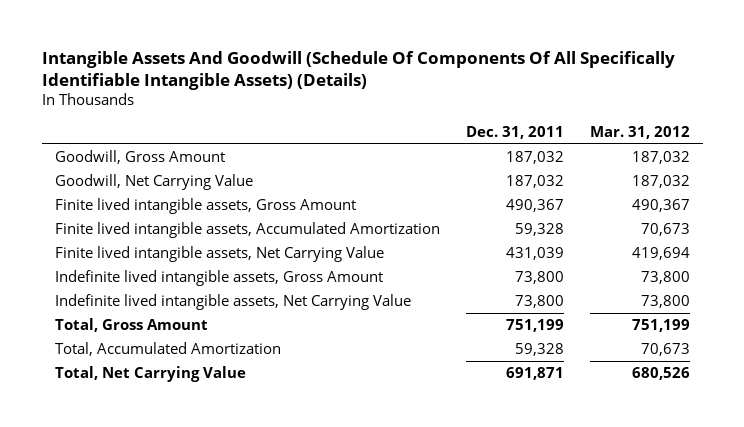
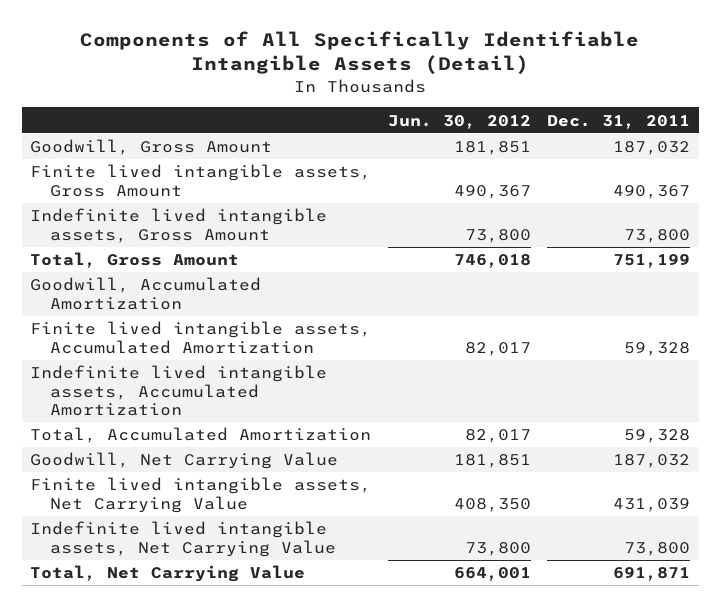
[41,50,675,91] Intangible Assets And Goodwill (Schedule Of Components Of All Specifically Identifiable Intangible Assets) (Details) -> [80,31,640,75] Components of All Specifically Identifiable Intangible Assets (Detail)
[589,125,690,139] Mar. 31, 2012 -> none
none -> [387,114,531,129] Jun. 30, 2012
none -> [30,277,262,310] Goodwill, Accumulated Amortization
[54,222,440,239] Finite lived intangible assets, Accumulated Amortization -> [30,321,372,354] Finite lived intangible assets, Accumulated Amortization
none -> [30,365,328,417] Indefinite lived intangible assets, Accumulated Amortization
[54,174,253,191] Goodwill, Net Carrying Value -> [30,452,339,470] Goodwill, Net Carrying Value
[54,246,384,263] Finite lived intangible assets, Net Carrying Value -> [30,477,372,513] Finite lived intangible assets, Net Carrying Value
[54,294,411,311] Indefinite lived intangible assets, Net Carrying Value -> [30,521,337,557] Indefinite lived intangible assets, Net Carrying Value

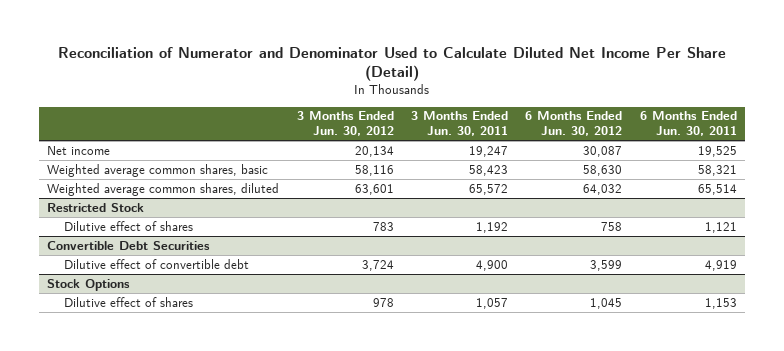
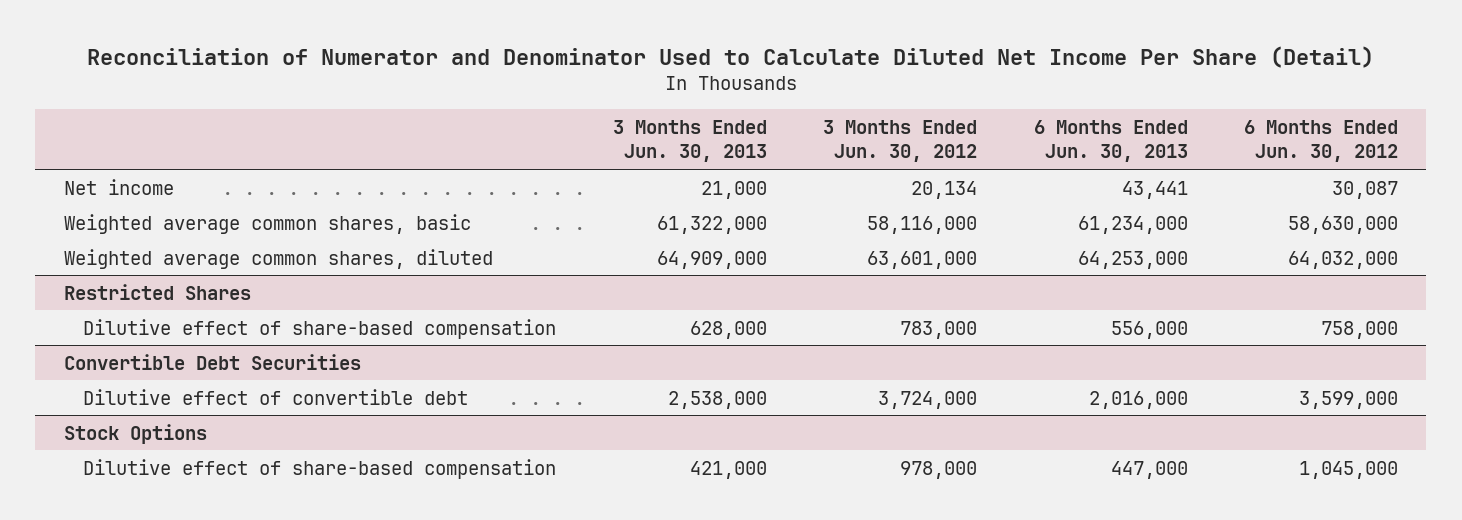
[411,111,509,137] 3 Months Ended Jun. 30, 2011 -> none
[639,111,737,137] 6 Months Ended Jun. 30, 2011 -> none
none -> [612,119,767,163] 3 Months Ended Jun. 30, 2013
none -> [1033,119,1188,163] 6 Months Ended Jun. 30, 2013
[47,202,145,212] Restricted Stock -> none
[354,164,394,176] 58,116 -> [867,215,978,234] 58,116,000
[583,164,623,176] 58,630 -> [1288,215,1399,234] 58,630,000
[354,183,394,195] 63,601 -> [867,250,978,269] 63,601,000
[583,183,623,195] 64,032 -> [1288,250,1399,269] 64,032,000
none -> [63,283,251,300] Restricted Shares
[64,220,194,231] Dilutive effect of shares -> [83,318,557,339] Dilutive effect of share-based compensation
[372,221,394,231] 783 -> [900,320,978,339] 783,000
[601,221,623,231] 758 -> [1321,320,1399,339] 758,000
[361,259,394,271] 3,724 -> [878,390,978,409] 3,724,000
[590,259,623,271] 3,599 -> [1299,390,1399,409] 3,599,000
[64,296,194,307] Dilutive effect of shares -> [83,458,557,479] Dilutive effect of share-based compensation
[372,297,394,307] 978 -> [900,460,978,479] 978,000
[590,297,623,309] 1,045 -> [1299,460,1399,479] 1,045,000

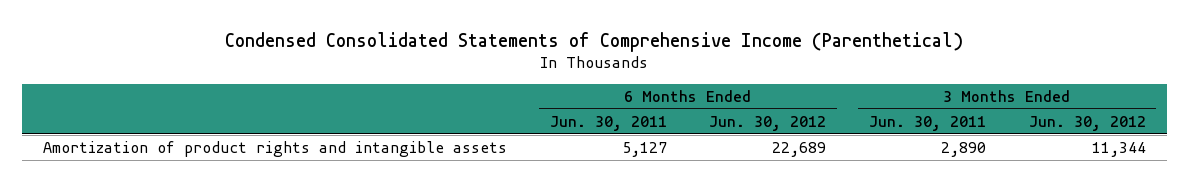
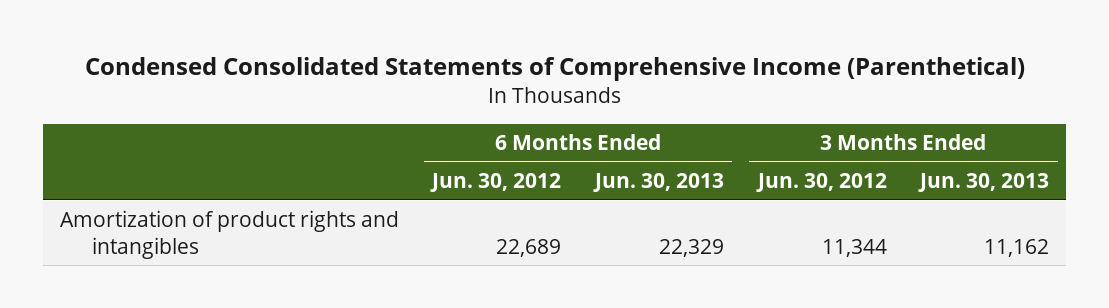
[549,115,667,131] Jun. 30, 2011 -> none
[868,115,986,131] Jun. 30, 2011 -> none
none -> [593,173,725,193] Jun. 30, 2013
none -> [918,173,1050,193] Jun. 30, 2013
[43,140,508,157] Amortization of product rights and intangible assets -> [59,210,399,259] Amortization of product rights and intangibles

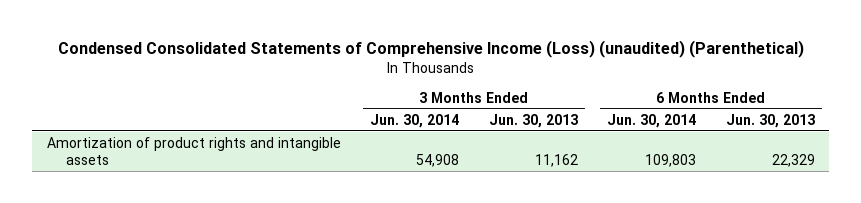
[84,57,1025,82] Condensed Consolidated Statements of Comprehensive Income (Parenthetical) -> [57,39,804,58] Condensed Consolidated Statements of Comprehensive Income (Loss) (unaudited) (Parenthetical)
[430,173,562,193] Jun. 30, 2012 -> none
[755,173,887,193] Jun. 30, 2012 -> none
none -> [370,113,460,128] Jun. 30, 2014
none -> [607,113,697,128] Jun. 30, 2014
[59,210,399,259] Amortization of product rights and intangibles -> [46,136,341,166] Amortization of product rights and intangible assets

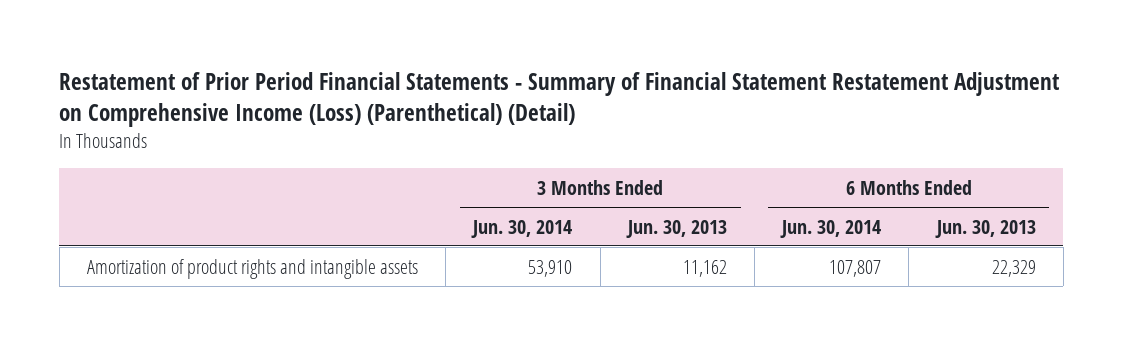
[57,39,804,58] Condensed Consolidated Statements of Comprehensive Income (Loss) (unaudited) (Parenthetical) -> [59,72,1060,128] Restatement of Prior Period Financial Statements - Summary of Financial Statement Restatement Adjustment on Comprehensive Income (Loss) (Parenthetical) (Detail)
[416,154,460,168] 54,908 -> [528,259,573,277] 53,910
[645,154,697,168] 109,803 -> [829,259,882,277] 107,807

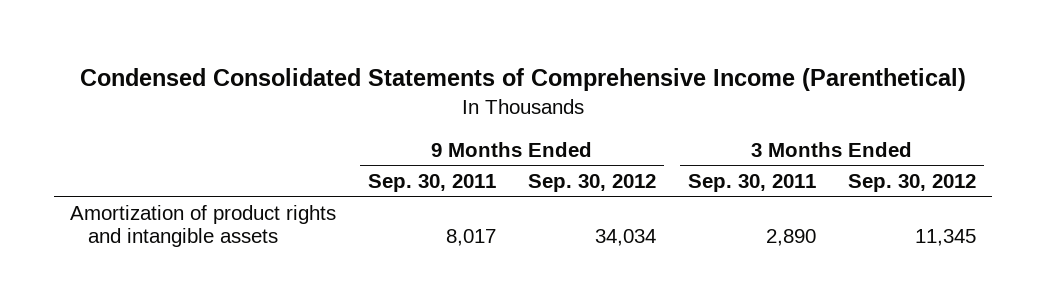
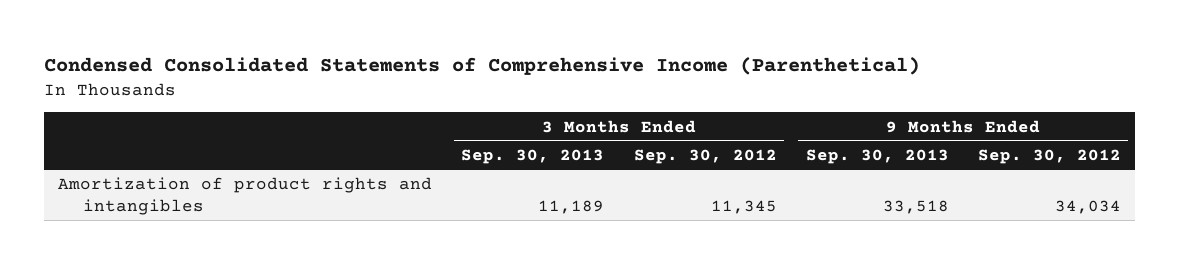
[368,173,497,192] Sep. 30, 2011 -> none
[688,173,817,192] Sep. 30, 2011 -> none
none -> [461,149,605,165] Sep. 30, 2013
none -> [805,149,949,165] Sep. 30, 2013
[70,204,337,248] Amortization of product rights and intangible assets -> [58,177,433,215] Amortization of product rights and intangibles

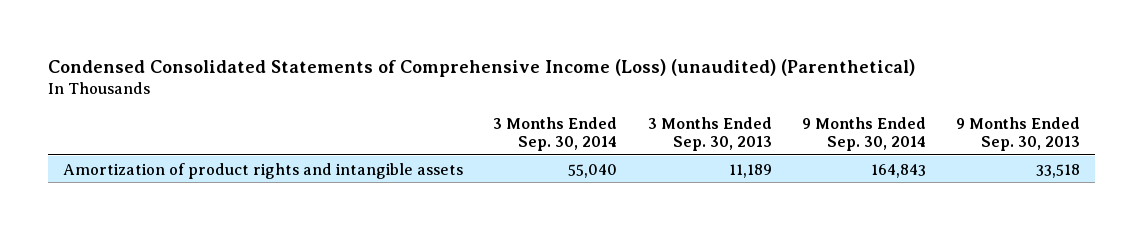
[43,56,920,75] Condensed Consolidated Statements of Comprehensive Income (Parenthetical) -> [48,58,916,77] Condensed Consolidated Statements of Comprehensive Income (Loss) (unaudited) (Parenthetical)
[633,149,777,165] Sep. 30, 2012 -> none
[977,149,1121,165] Sep. 30, 2012 -> none
none -> [493,116,618,152] 3 Months Ended Sep. 30, 2014
none -> [801,116,926,152] 9 Months Ended Sep. 30, 2014
[58,177,433,215] Amortization of product rights and intangibles -> [63,162,464,179] Amortization of product rights and intangible assets

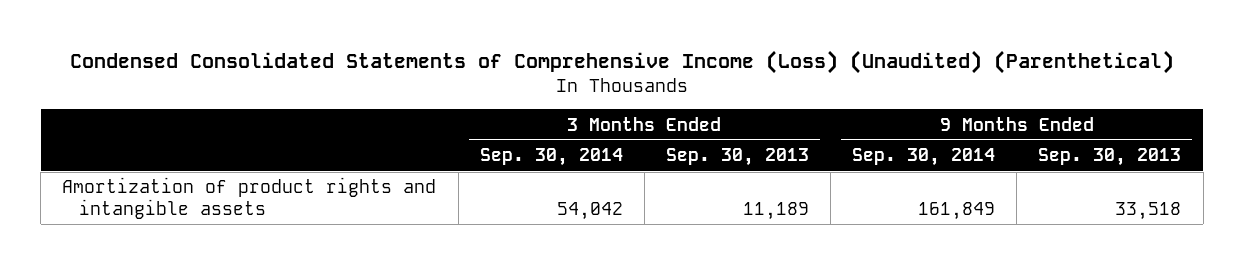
[48,58,916,77] Condensed Consolidated Statements of Comprehensive Income (Loss) (unaudited) (Parenthetical) -> [69,49,1174,74] Condensed Consolidated Statements of Comprehensive Income (Loss) (Unaudited) (Parenthetical)
[568,163,618,178] 55,040 -> [556,201,623,220] 54,042
[870,163,926,178] 164,843 -> [918,201,996,220] 161,849

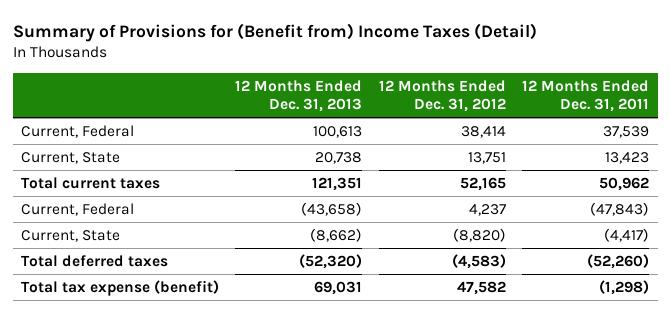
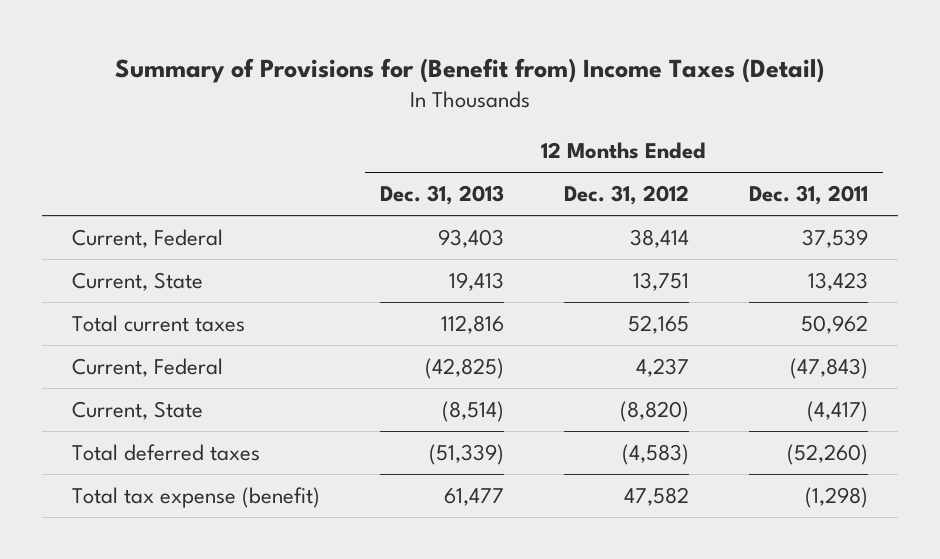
[313,126,363,139] 100,613 -> [437,228,504,248] 93,403
[315,152,363,165] 20,738 -> [448,271,504,291] 19,413
[312,177,363,192] 121,351 -> [440,314,504,334] 112,816
[301,202,363,217] (43,658) -> [424,357,504,379] (42,825)
[310,228,363,243] (8,662) -> [441,400,504,422] (8,514)
[299,254,363,270] (52,320) -> [428,443,504,465] (51,339)
[314,281,363,296] 69,031 -> [443,487,504,506] 61,477

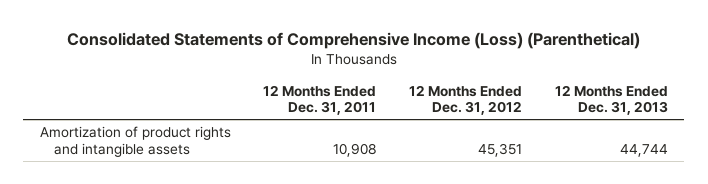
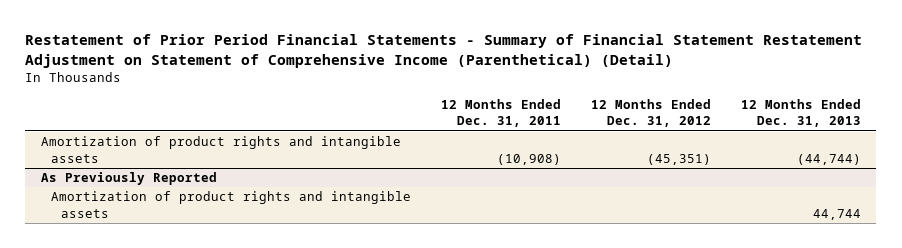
[66,32,640,50] Consolidated Statements of Comprehensive Income (Loss) (Parenthetical) -> [25,34,863,68] Restatement of Prior Period Financial Statements - Summary of Financial Statement Restatement Adjustment on Statement of Comprehensive Income (Parenthetical) (Detail)
[333,142,377,157] 10,908 -> [496,153,561,165] (10,908)
[478,142,523,157] 45,351 -> [647,153,712,165] (45,351)
[620,143,669,157] 44,744 -> [797,153,862,165] (44,744)
none -> [40,172,217,186] As Previously Reported
none -> [50,191,411,218] Amortization of product rights and intangible assets

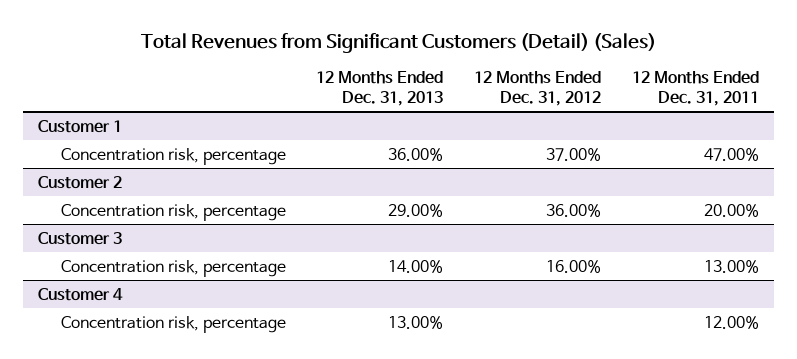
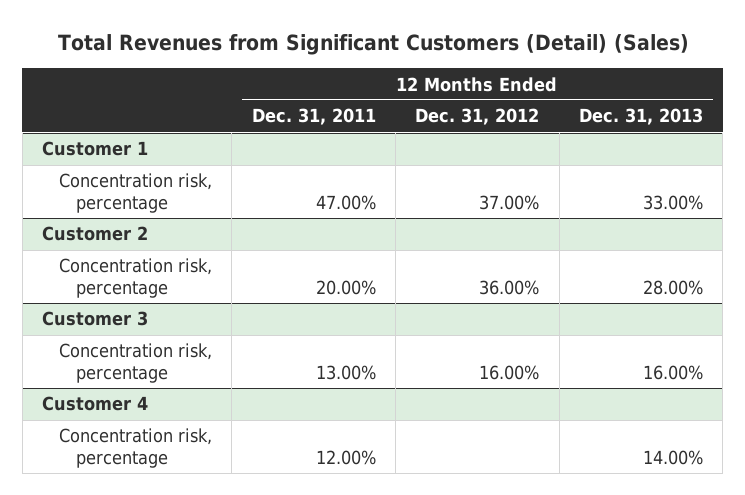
[388,147,444,161] 36.00% -> [643,195,704,211] 33.00%
[388,203,444,217] 29.00% -> [643,280,704,296] 28.00%
[388,259,444,273] 14.00% -> [643,365,704,381] 16.00%
[388,315,444,329] 13.00% -> [643,450,704,466] 14.00%

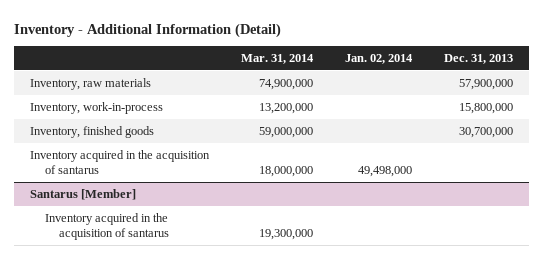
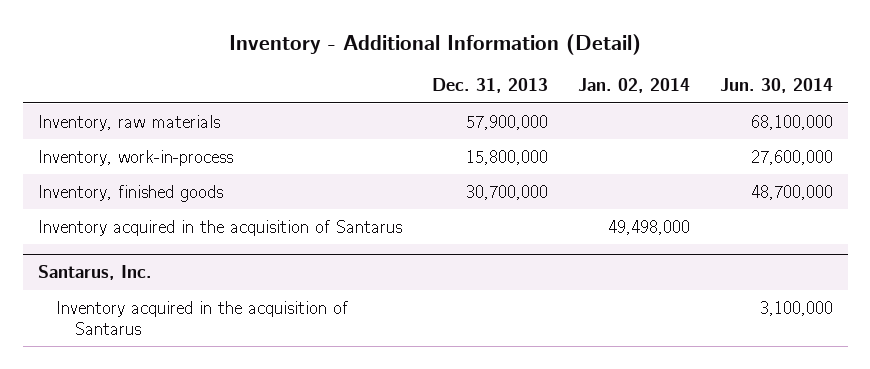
[241,53,315,64] Mar. 31, 2014 -> none
none -> [719,78,833,94] Jun. 30, 2014
[30,188,137,200] Santarus [Member] -> none
[30,149,211,175] Inventory acquired in the acquisition of santarus -> [37,219,402,236] Inventory acquired in the acquisition of Santarus
none -> [37,265,152,281] Santarus, Inc.
[44,212,170,241] Inventory acquired in the acquisition of santarus -> [56,300,349,335] Inventory acquired in the acquisition of Santarus

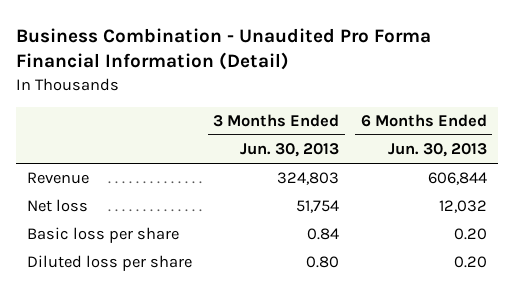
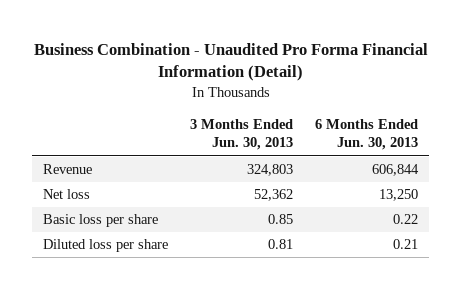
[296,200,340,214] 51,754 -> [254,189,294,202] 52,362
[438,200,487,214] 12,032 -> [378,189,418,202] 13,250
[307,228,340,241] 0.84 -> [268,214,294,225] 0.85
[453,228,487,241] 0.20 -> [392,214,418,225] 0.22
[306,256,340,269] 0.80 -> [268,239,294,250] 0.81
[453,256,487,269] 0.20 -> [392,239,418,250] 0.21

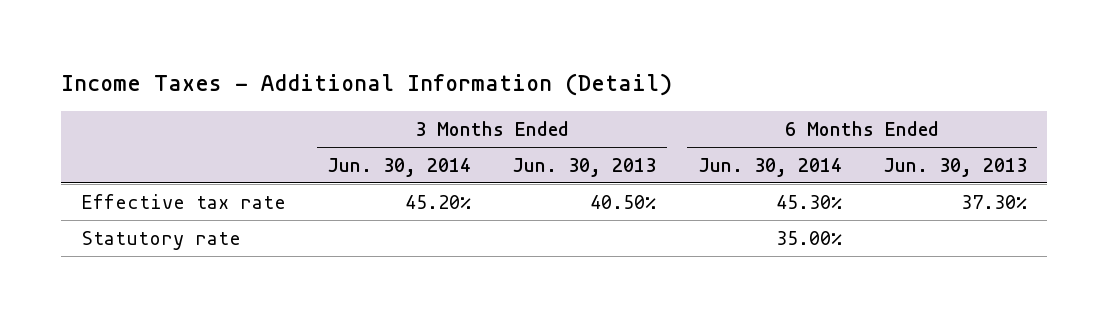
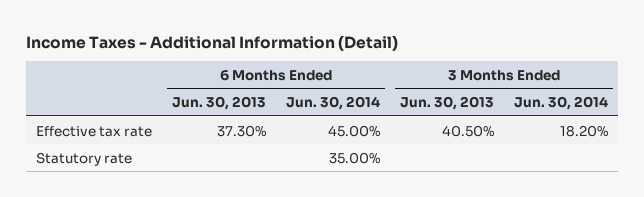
[405,194,472,209] 45.20% -> [560,124,609,137] 18.20%
[775,194,842,209] 45.30% -> [328,124,381,137] 45.00%

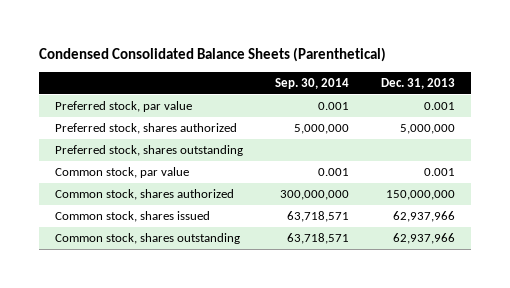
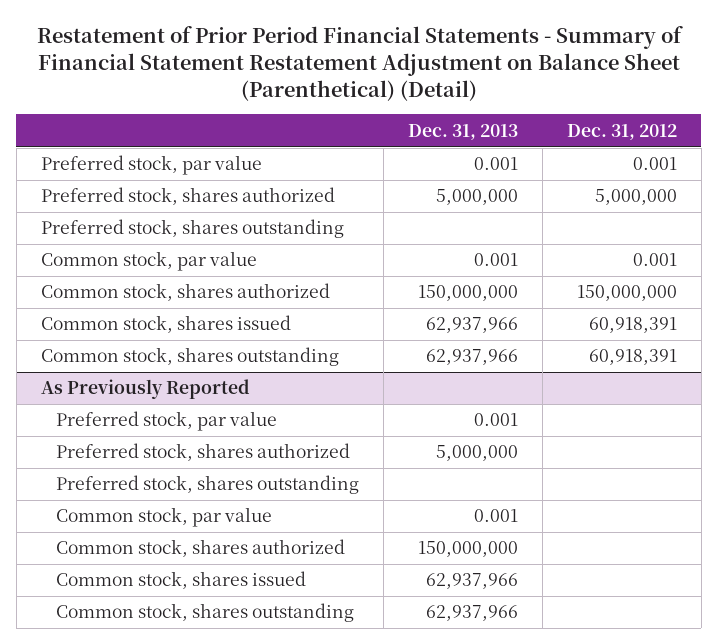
[39,47,387,63] Condensed Consolidated Balance Sheets (Parenthetical) -> [36,26,683,102] Restatement of Prior Period Financial Statements - Summary of Financial Statement Restatement Adjustment on Balance Sheet (Parenthetical) (Detail)
[275,78,350,90] Sep. 30, 2014 -> none
none -> [566,123,677,140] Dec. 31, 2012
none -> [40,379,250,400] As Previously Reported
none -> [55,411,277,432] Preferred stock, par value
none -> [55,443,350,462] Preferred stock, shares authorized
none -> [55,475,359,495] Preferred stock, shares outstanding
none -> [55,507,272,528] Common stock, par value
none -> [55,539,345,558] Common stock, shares authorized
none -> [55,571,306,590] Common stock, shares issued
none -> [55,603,354,623] Common stock, shares outstanding

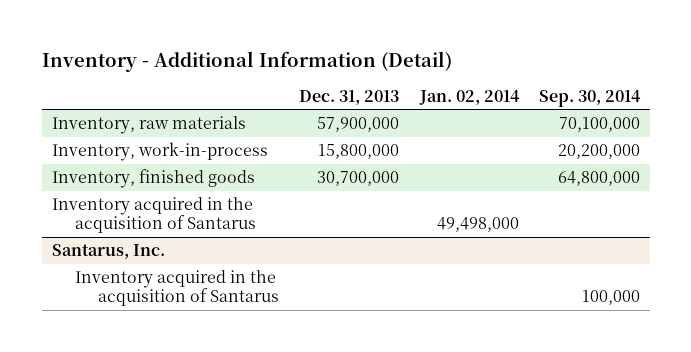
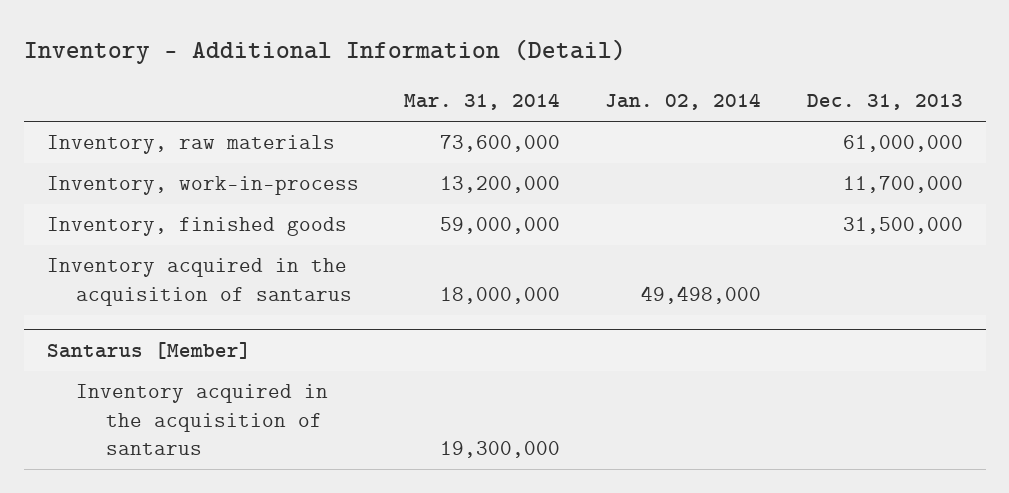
[538,89,641,107] Sep. 30, 2014 -> none
none -> [403,93,560,111] Mar. 31, 2014
[51,244,165,260] Santarus, Inc. -> none
[317,117,400,133] 57,900,000 -> [842,135,963,153] 61,000,000
[318,144,400,160] 15,800,000 -> [842,176,963,194] 11,700,000
[317,171,400,187] 30,700,000 -> [842,217,963,235] 31,500,000
[51,197,257,234] Inventory acquired in the acquisition of Santarus -> [46,258,353,306] Inventory acquired in the acquisition of santarus
none -> [46,341,251,359] Santarus [Member]
[75,270,280,307] Inventory acquired in the acquisition of Santarus -> [76,384,329,456] Inventory acquired in the acquisition of santarus

